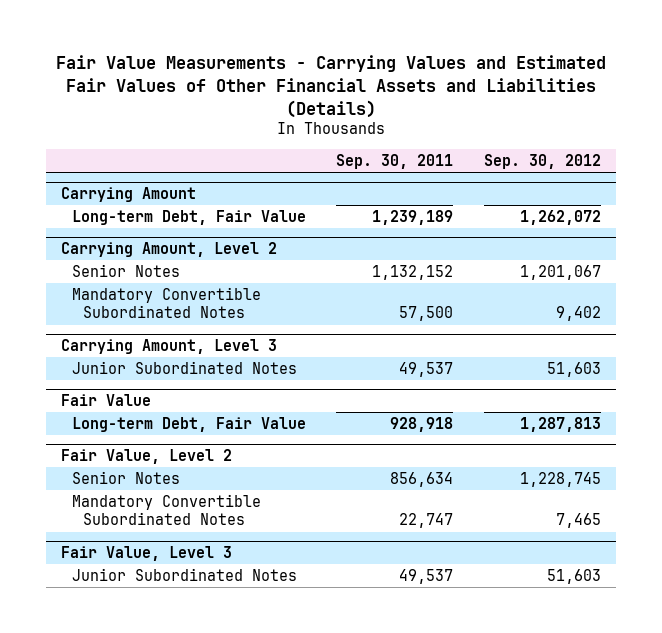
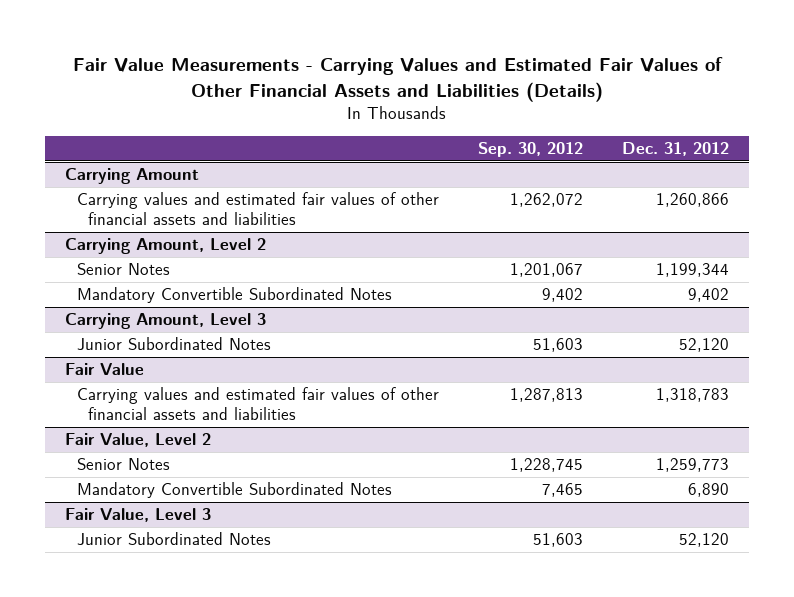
[336,153,454,169] Sep. 30, 2011 -> none
none -> [622,141,730,156] Dec. 31, 2012
[72,209,307,225] Long-term Debt, Fair Value -> [76,192,439,226] Carrying values and estimated fair values of other financial assets and liabilities
[72,416,307,432] Long-term Debt, Fair Value -> [76,387,439,421] Carrying values and estimated fair values of other financial assets and liabilities

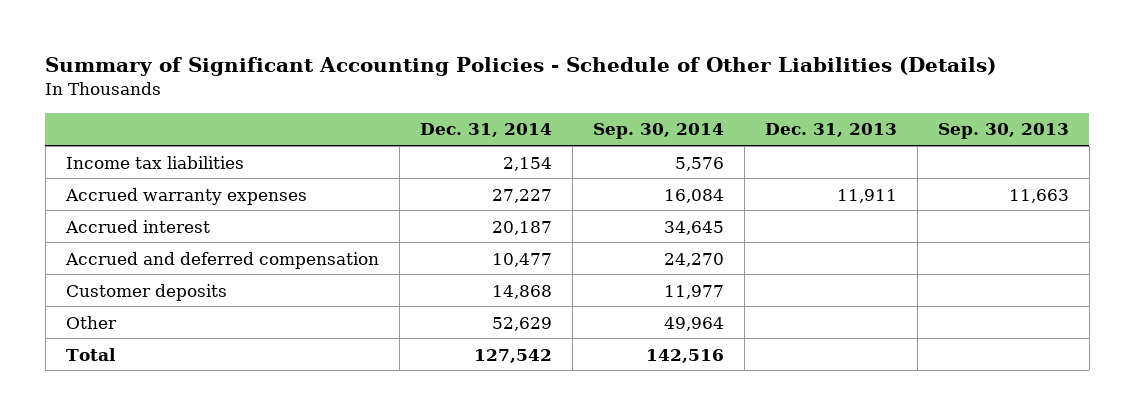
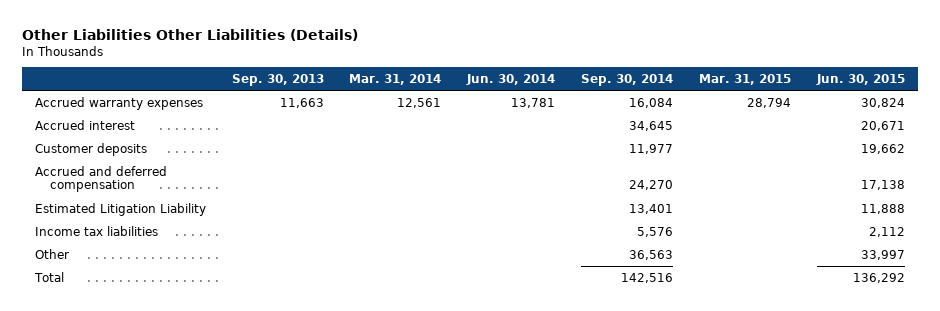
[45,57,997,77] Summary of Significant Accounting Policies - Schedule of Other Liabilities (Details) -> [21,28,358,41] Other Liabilities Other Liabilities (Details)
[419,123,552,138] Dec. 31, 2014 -> none
[764,123,897,138] Dec. 31, 2013 -> none
none -> [349,73,442,85] Mar. 31, 2014
none -> [466,73,556,85] Jun. 30, 2014
none -> [699,73,792,85] Mar. 31, 2015
none -> [816,73,906,85] Jun. 30, 2015
[64,251,379,269] Accrued and deferred compensation -> [34,165,167,193] Accrued and deferred compensation
none -> [34,202,206,216] Estimated Litigation Liability
[65,155,244,169] Income tax liabilities -> [34,225,158,236] Income tax liabilities
[663,316,724,331] 49,964 -> [629,249,674,260] 36,563

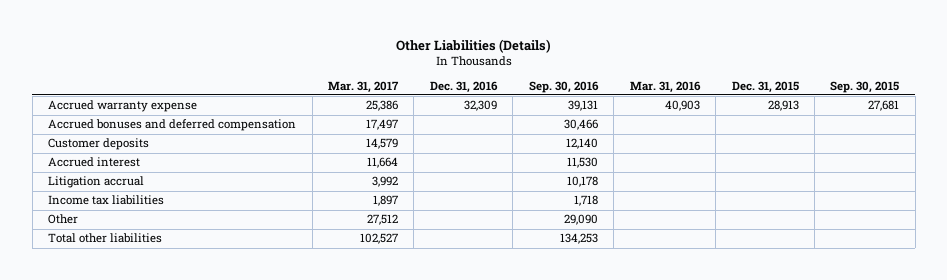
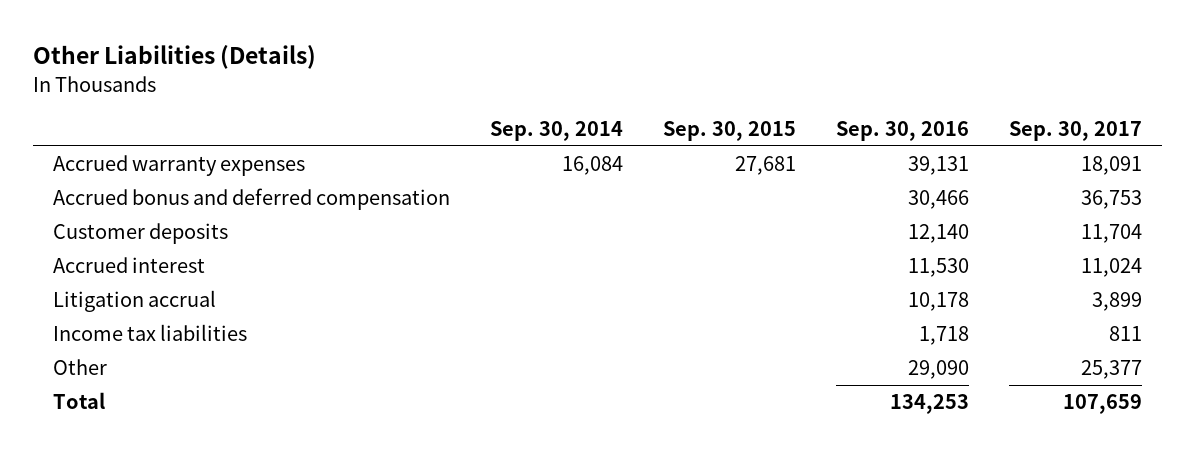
[327,80,399,93] Mar. 31, 2017 -> none
[429,80,498,93] Dec. 31, 2016 -> none
[629,80,701,93] Mar. 31, 2016 -> none
[731,80,799,93] Dec. 31, 2015 -> none
none -> [490,121,624,142] Sep. 30, 2014
none -> [1008,121,1142,142] Sep. 30, 2017
[48,100,198,113] Accrued warranty expense -> [53,155,306,177] Accrued warranty expenses
[48,119,297,132] Accrued bonuses and deferred compensation -> [53,188,451,211] Accrued bonus and deferred compensation
[48,233,163,244] Total other liabilities -> [53,392,106,410] Total

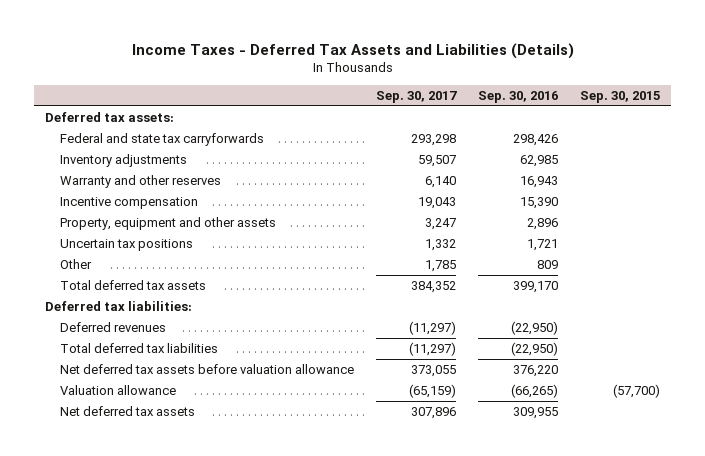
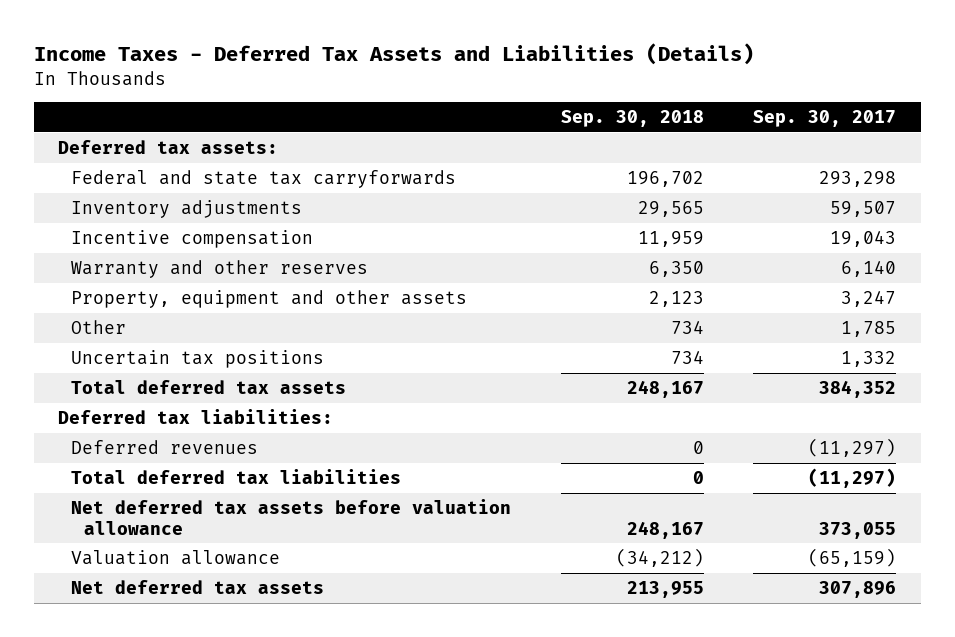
[478,91,559,104] Sep. 30, 2016 -> none
[580,91,661,104] Sep. 30, 2015 -> none
none -> [560,110,704,128] Sep. 30, 2018
[60,174,222,188] Warranty and other reserves -> [71,259,369,278] Warranty and other reserves
[60,238,194,251] Uncertain tax positions -> [71,349,325,368] Uncertain tax positions

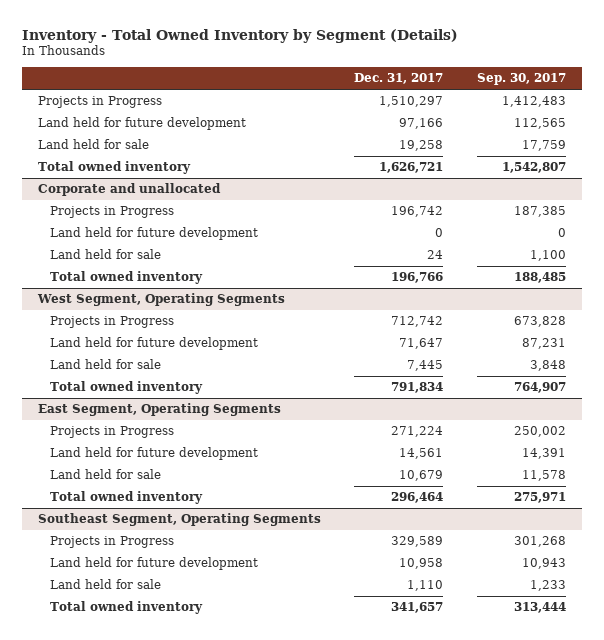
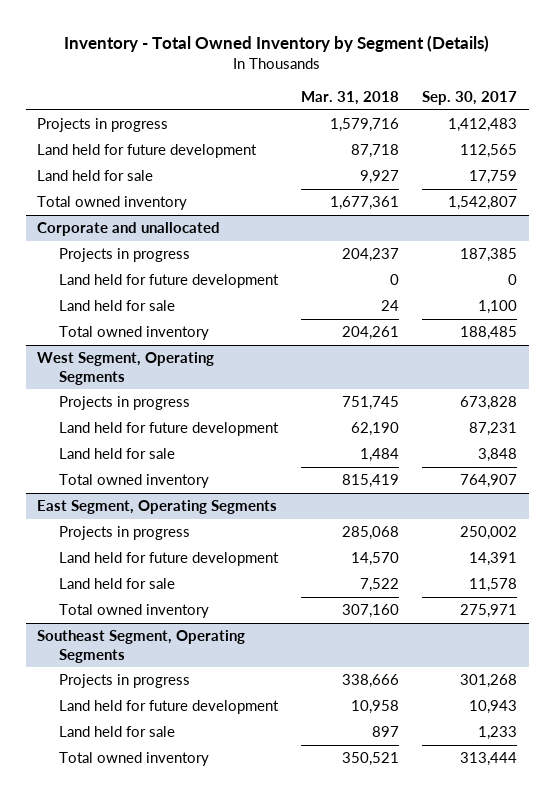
[354,73,444,85] Dec. 31, 2017 -> none
none -> [301,91,400,106] Mar. 31, 2018
[38,96,163,109] Projects in Progress -> [37,118,169,133] Projects in progress
[50,206,175,219] Projects in Progress -> [58,248,190,263] Projects in progress
[50,316,175,329] Projects in Progress -> [58,396,190,411] Projects in progress
[50,426,175,439] Projects in Progress -> [58,526,190,541] Projects in progress
[50,536,175,549] Projects in Progress -> [58,674,190,689] Projects in progress

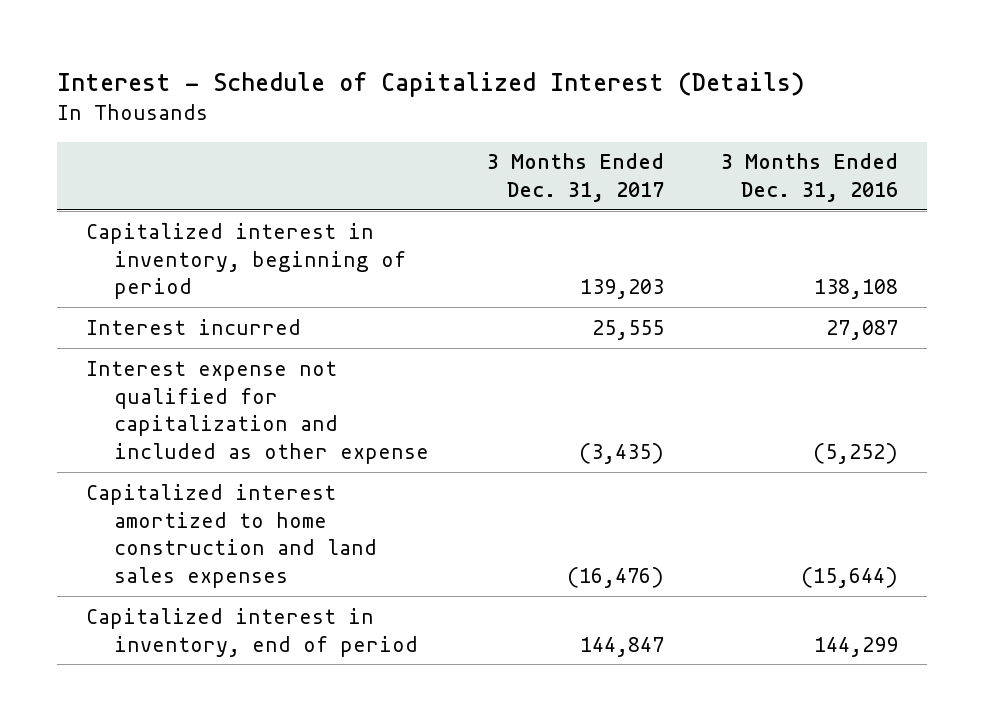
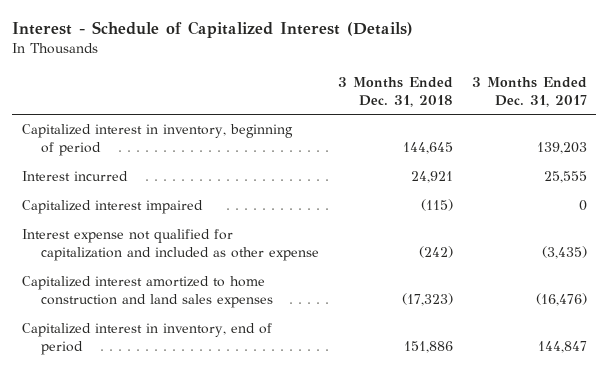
[721,153,899,203] 3 Months Ended Dec. 31, 2016 -> none
none -> [337,76,453,107] 3 Months Ended Dec. 31, 2018
none -> [21,200,203,215] Capitalized interest impaired

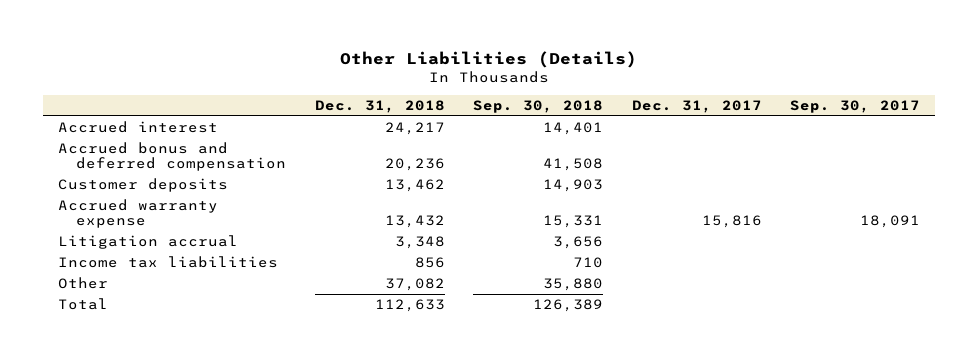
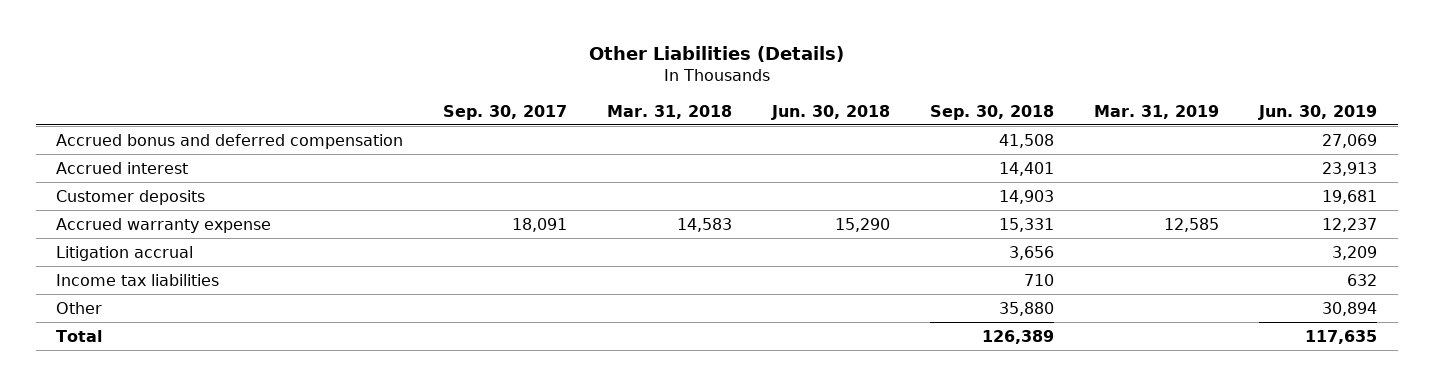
[314,100,445,114] Dec. 31, 2018 -> none
[631,100,762,114] Dec. 31, 2017 -> none
none -> [607,104,733,119] Mar. 31, 2018
none -> [771,104,891,120] Jun. 30, 2018
none -> [1094,104,1220,119] Mar. 31, 2019
none -> [1258,104,1378,120] Jun. 30, 2019
[57,121,218,134] Accrued interest -> [55,161,188,174] Accrued interest

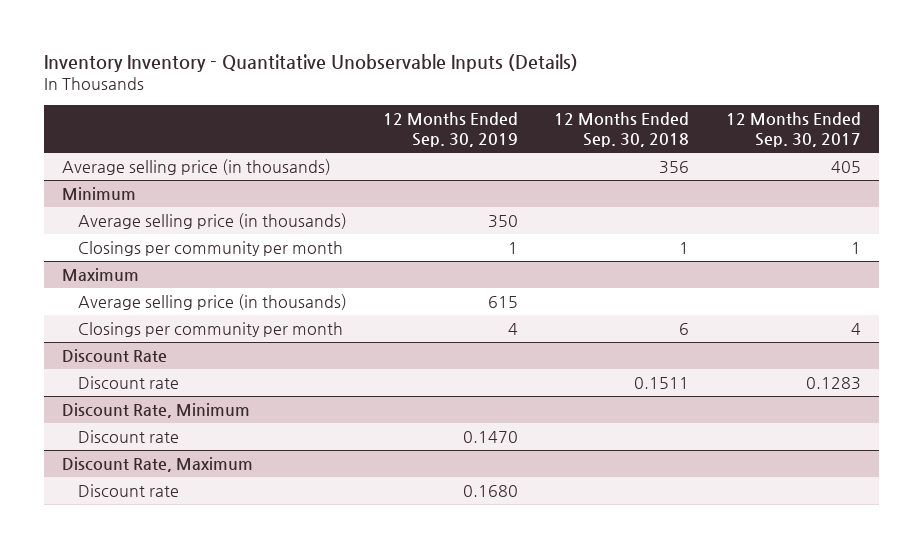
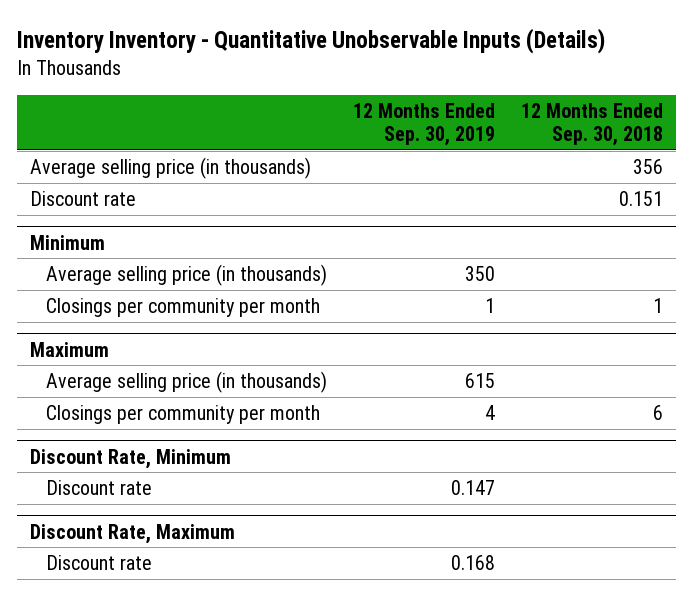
[725,112,861,148] 12 Months Ended Sep. 30, 2017 -> none
none -> [30,191,137,207] Discount rate
[62,349,168,364] Discount Rate -> none
[77,376,179,390] Discount rate -> none
[462,431,518,444] 0.1470 -> [451,480,496,496] 0.147
[462,485,518,498] 0.1680 -> [451,555,496,571] 0.168

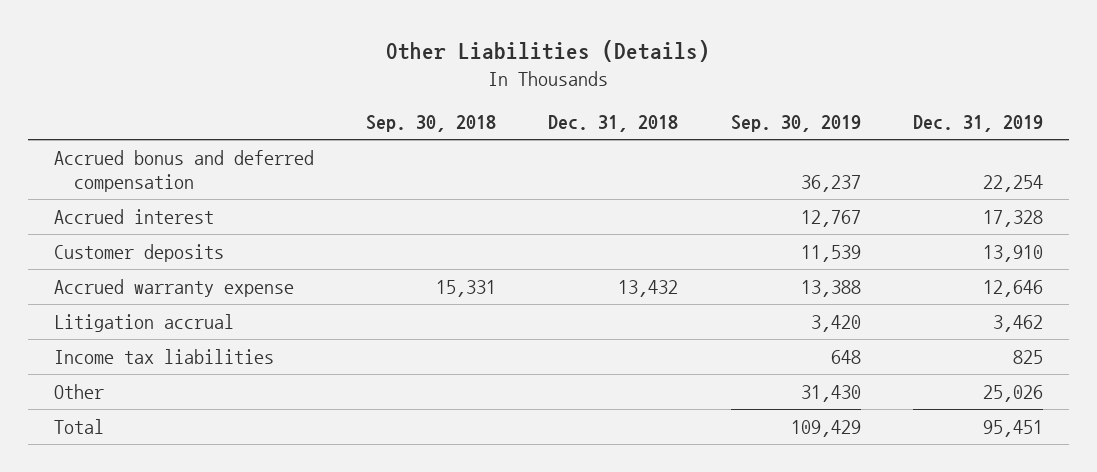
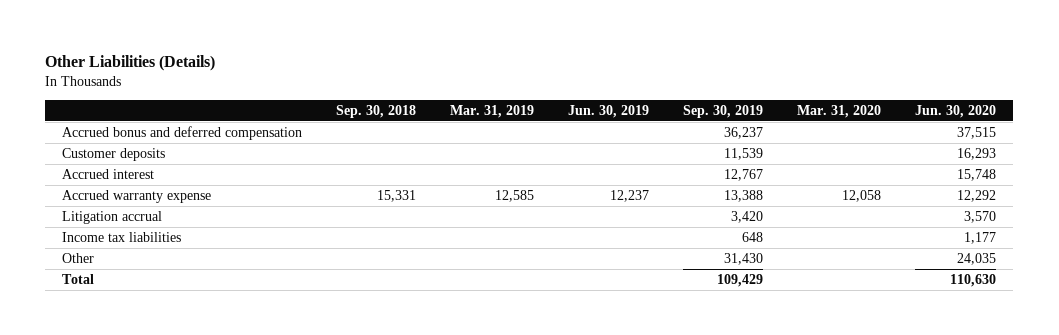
[548,114,679,132] Dec. 31, 2018 -> none
[912,114,1043,132] Dec. 31, 2019 -> none
none -> [450,104,535,118] Mar. 31, 2019
none -> [568,104,650,118] Jun. 30, 2019
none -> [797,104,882,118] Mar. 31, 2020
none -> [915,104,997,118] Jun. 30, 2020
[54,208,215,224] Accrued interest -> [62,168,155,179] Accrued interest

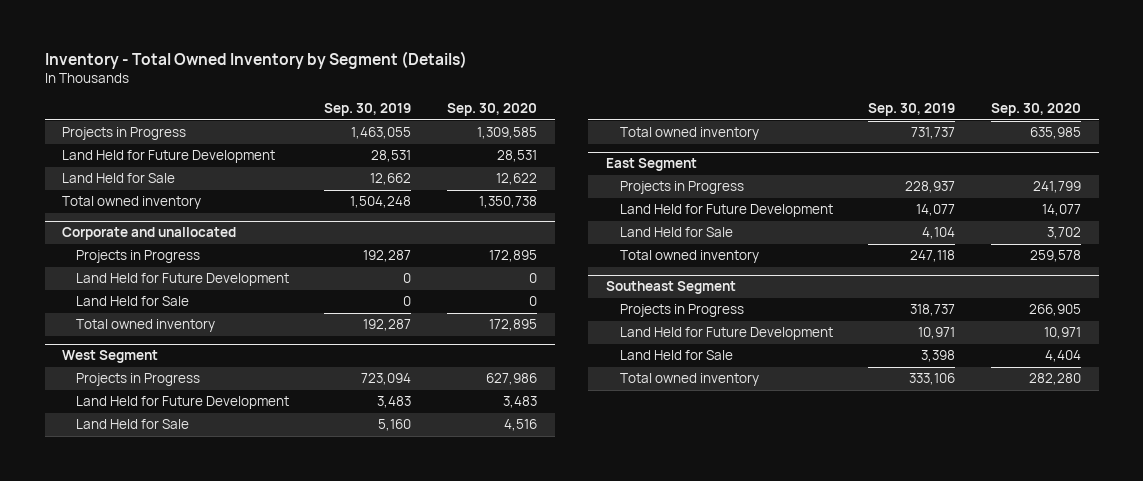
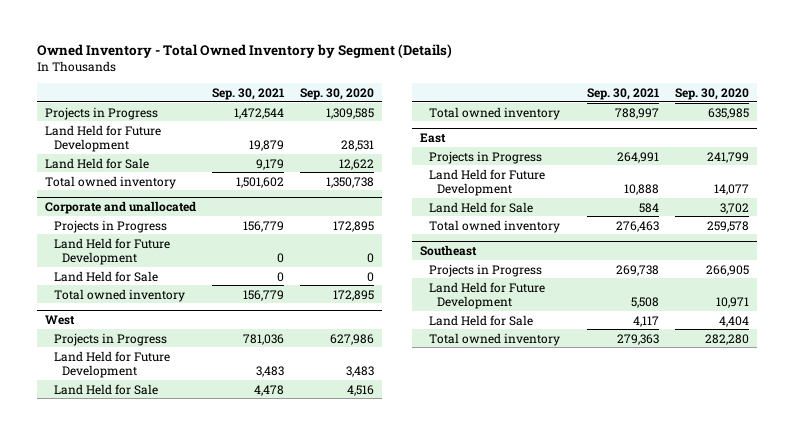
[44,51,467,70] Inventory - Total Owned Inventory by Segment (Details) -> [37,44,453,59] Owned Inventory - Total Owned Inventory by Segment (Details)
[324,103,412,117] Sep. 30, 2019 -> none
none -> [212,87,285,100] Sep. 30, 2021
[62,350,159,364] West Segment -> [45,314,76,325] West
[606,158,698,172] East Segment -> [420,132,447,143] East
[606,281,737,295] Southeast Segment -> [420,244,478,256] Southeast

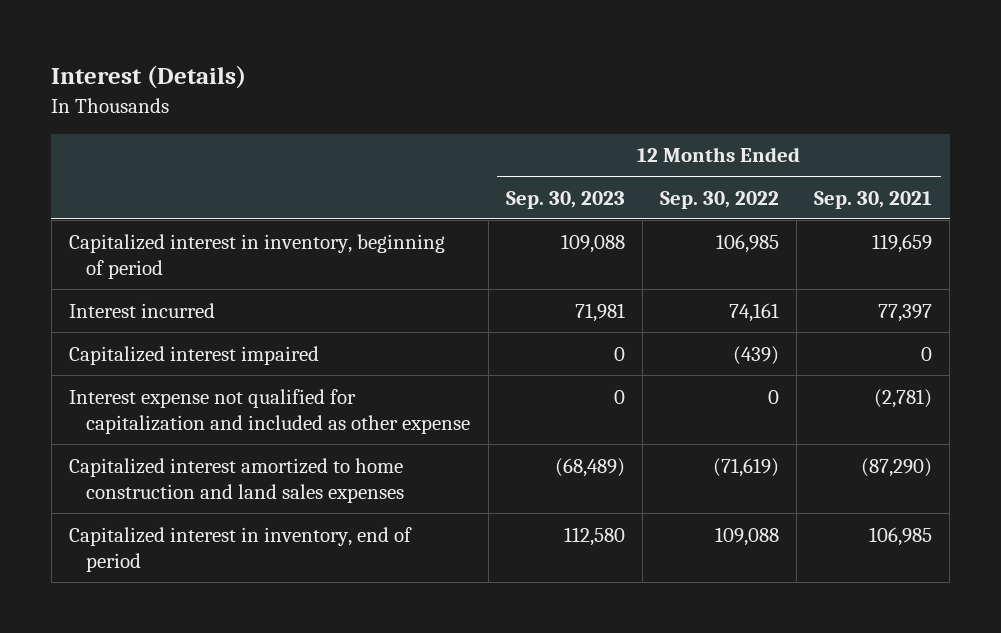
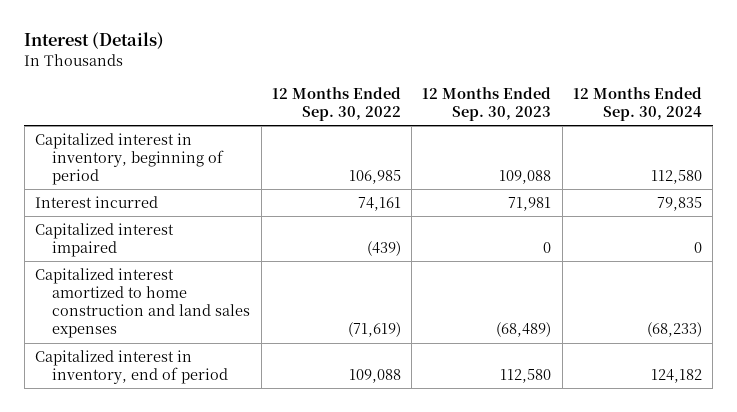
[814,190,933,209] Sep. 30, 2021 -> none
none -> [572,86,702,121] 12 Months Ended Sep. 30, 2024
[68,388,471,434] Interest expense not qualified for capitalization and included as other expense -> none

